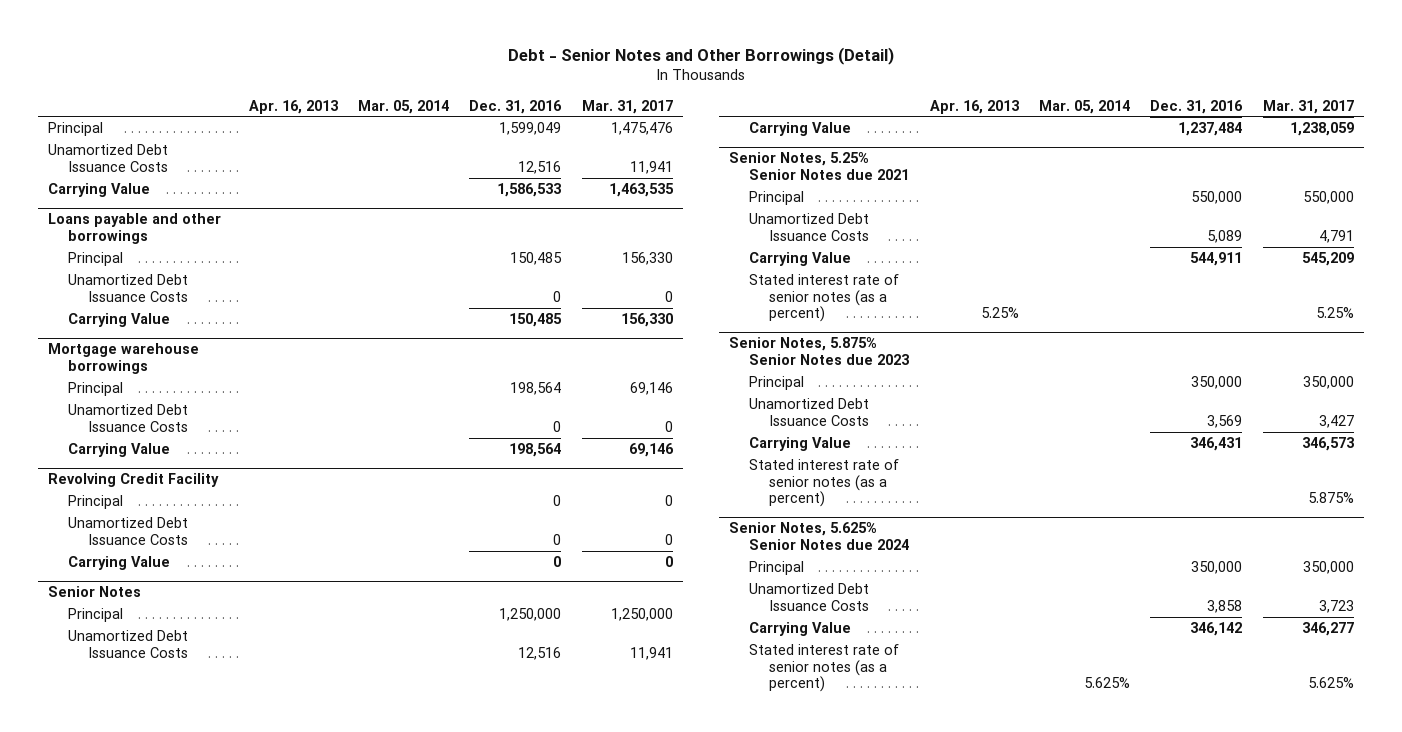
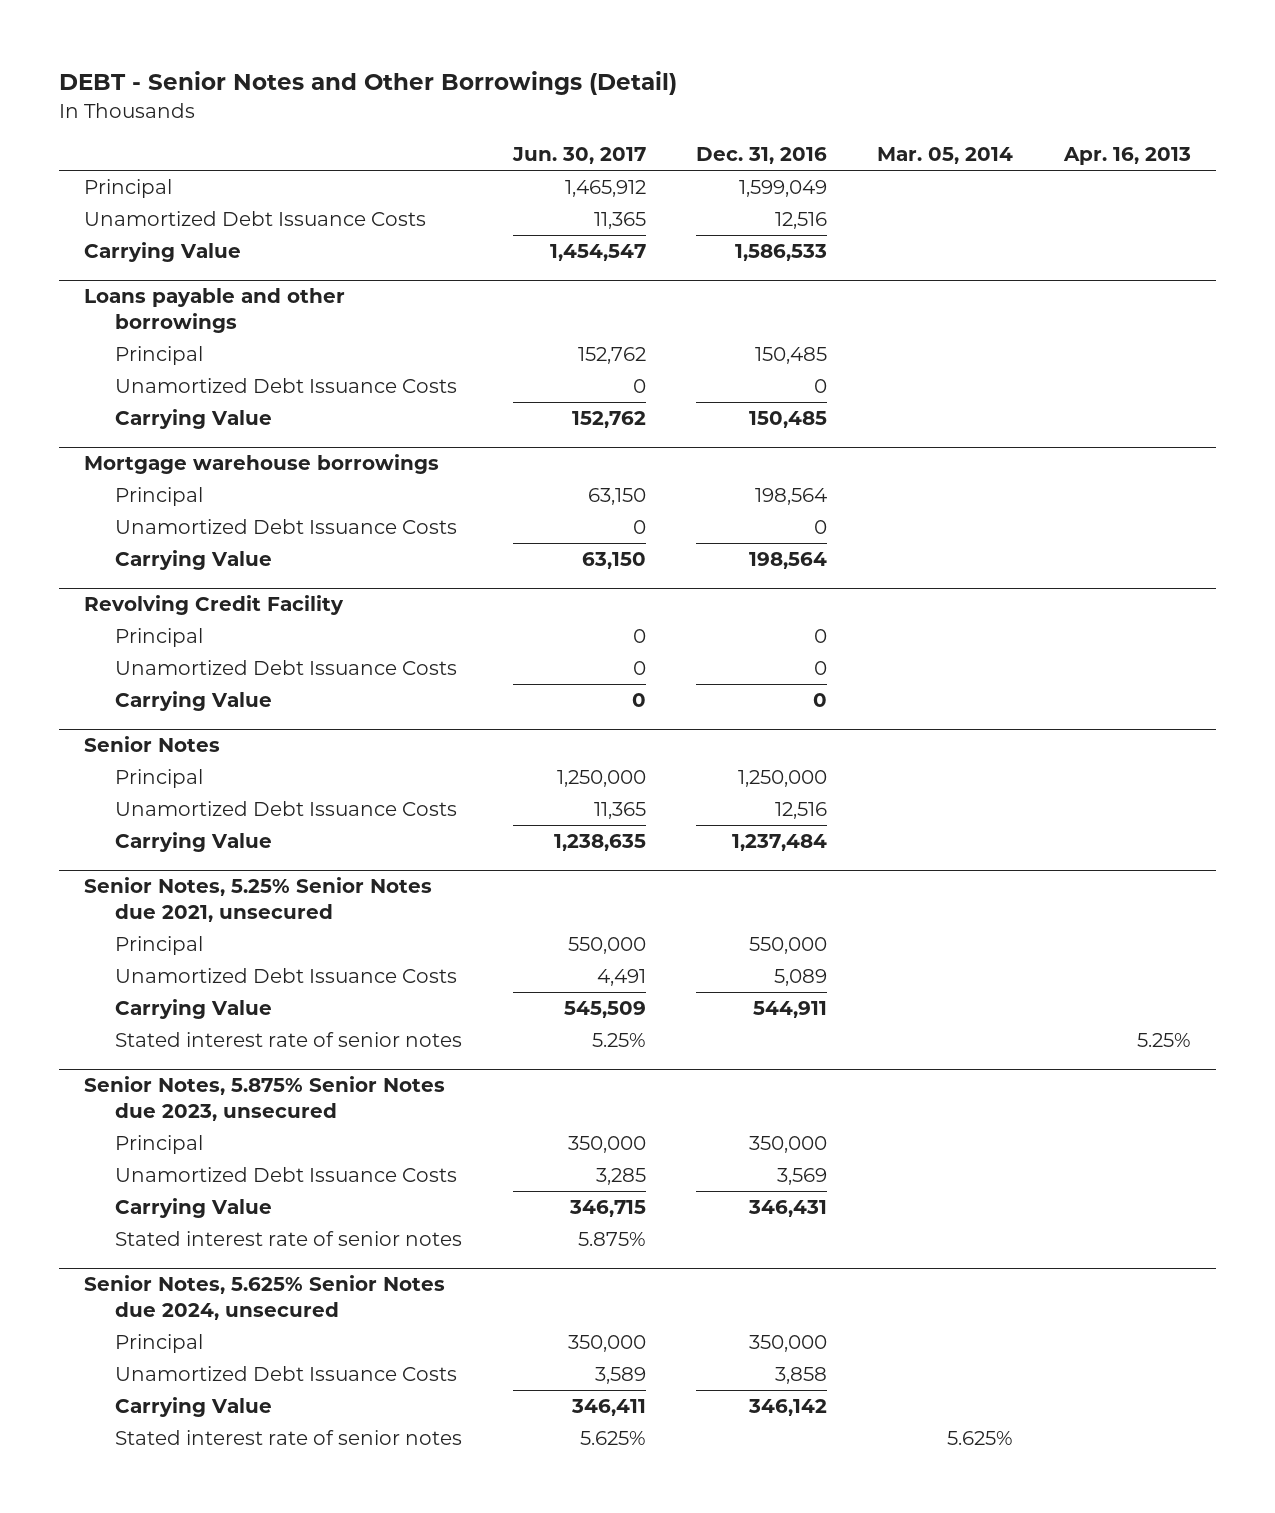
[508,46,895,65] Debt - Senior Notes and Other Borrowings (Detail) -> [59,71,678,96] DEBT - Senior Notes and Other Borrowings (Detail)
[581,99,673,114] Mar. 31, 2017 -> none
none -> [511,147,646,165] Jun. 30, 2017
[729,152,910,181] Senior Notes, 5.25% Senior Notes due 2021 -> [84,877,433,923] Senior Notes, 5.25% Senior Notes due 2021, unsecured
[749,274,900,323] Stated interest rate of senior notes (as a percent) -> [115,1032,463,1048] Stated interest rate of senior notes
[729,337,910,366] Senior Notes, 5.875% Senior Notes due 2023 -> [84,1076,446,1122] Senior Notes, 5.875% Senior Notes due 2023, unsecured
[749,459,900,508] Stated interest rate of senior notes (as a percent) -> [115,1231,463,1247] Stated interest rate of senior notes
[729,522,910,551] Senior Notes, 5.625% Senior Notes due 2024 -> [84,1275,446,1321] Senior Notes, 5.625% Senior Notes due 2024, unsecured
[749,644,900,693] Stated interest rate of senior notes (as a percent) -> [115,1430,463,1446] Stated interest rate of senior notes

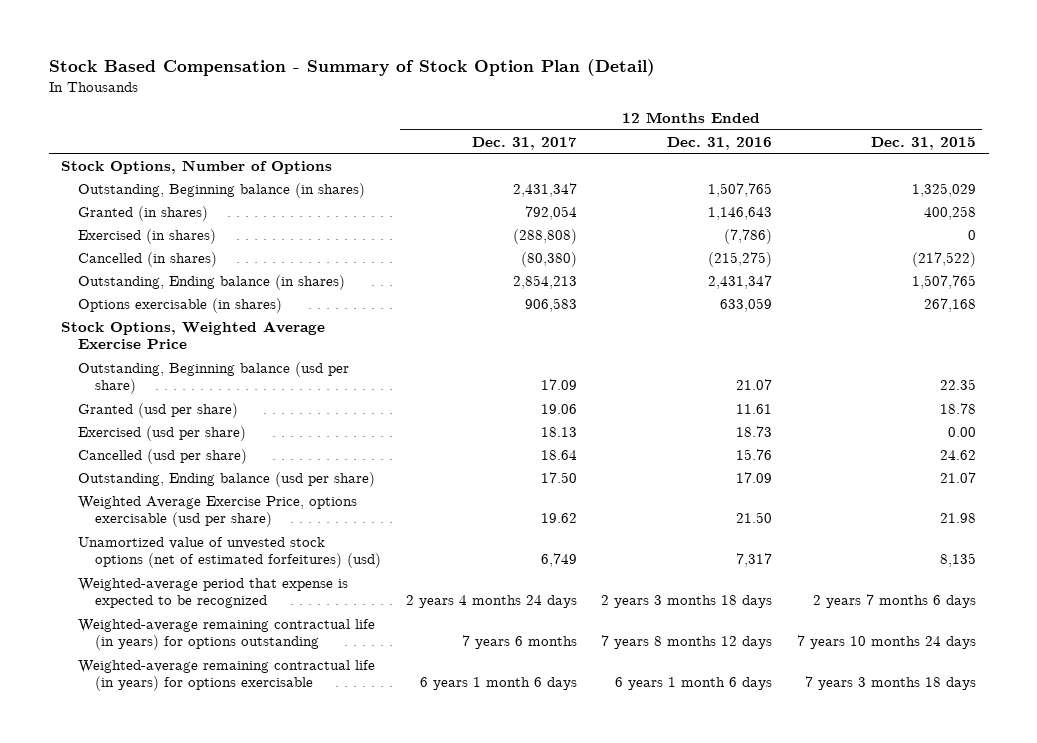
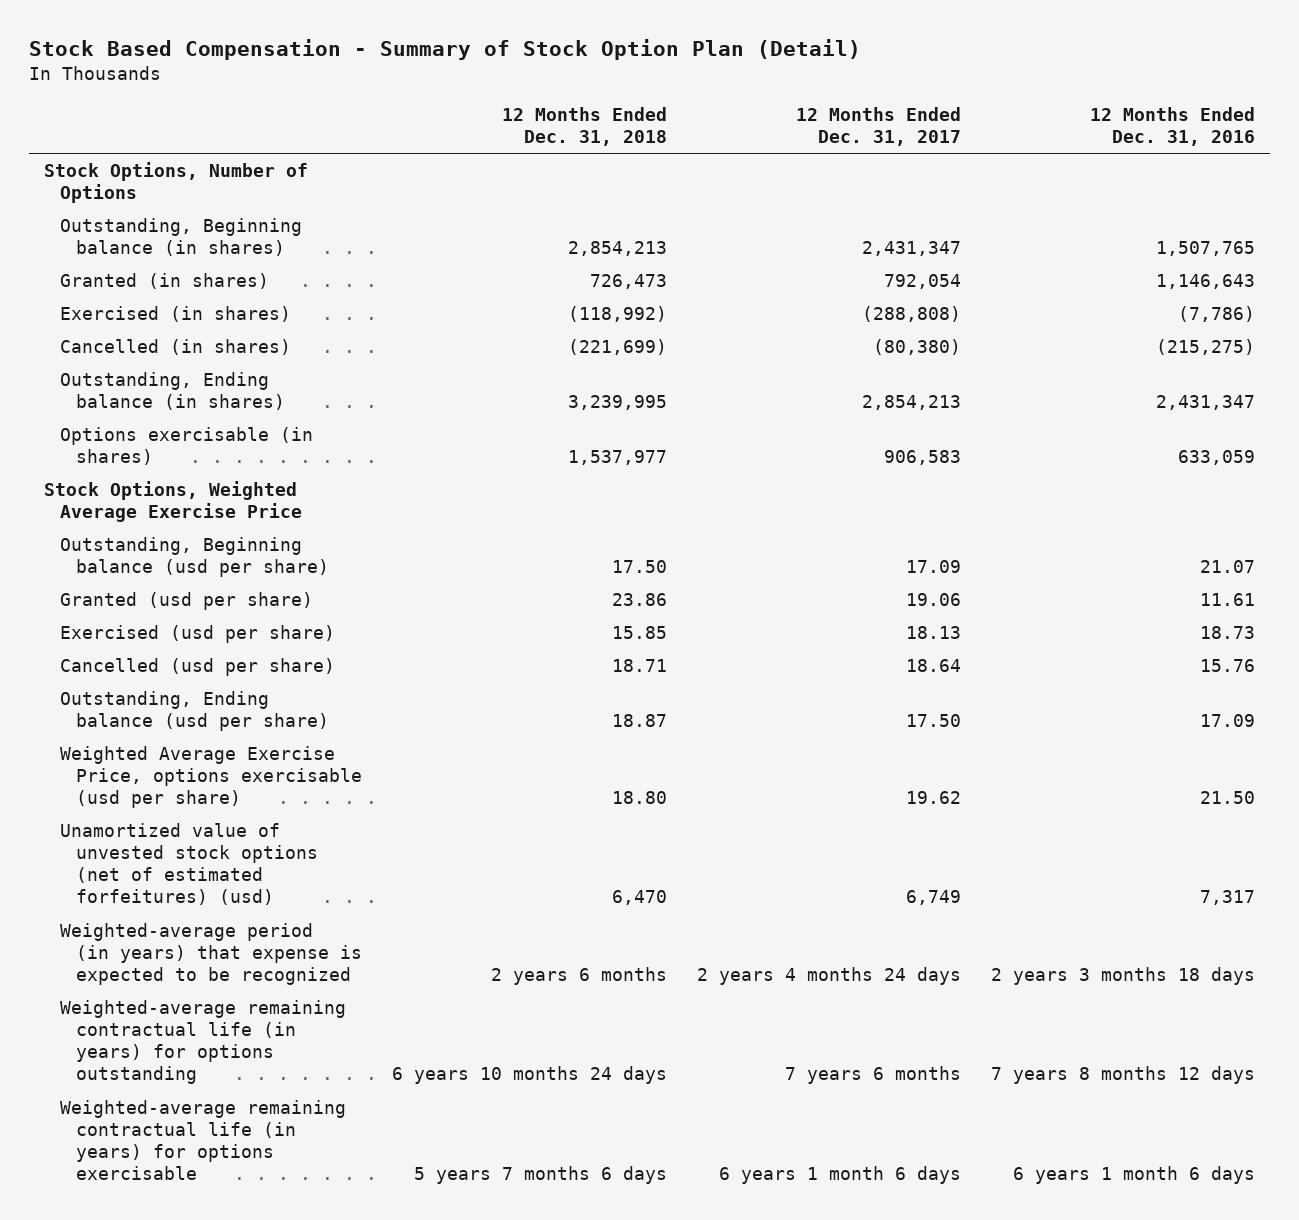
[871,136,977,150] Dec. 31, 2015 -> none
none -> [502,106,668,146] 12 Months Ended Dec. 31, 2018
[78,577,349,609] Weighted-average period that expense is expected to be recognized -> [60,923,363,986] Weighted-average period (in years) that expense is expected to be recognized

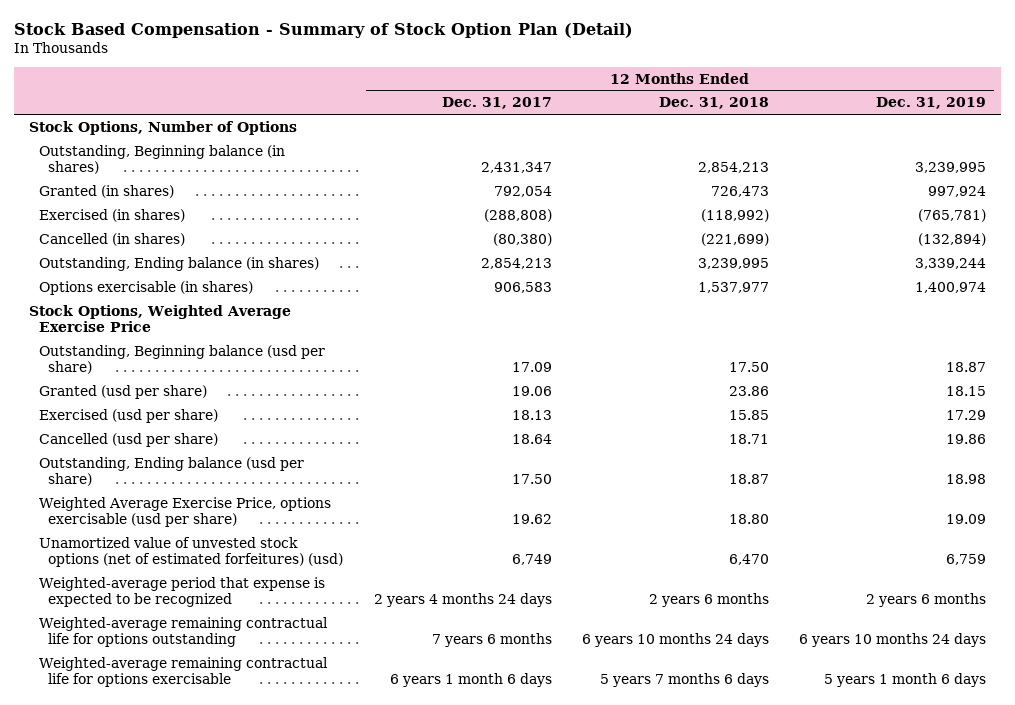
[1089,106,1255,146] 12 Months Ended Dec. 31, 2016 -> none
none -> [876,97,987,110] Dec. 31, 2019
[60,923,363,986] Weighted-average period (in years) that expense is expected to be recognized -> [38,576,325,608] Weighted-average period that expense is expected to be recognized
[60,1000,347,1085] Weighted-average remaining contractual life (in years) for options outstanding -> [38,616,328,648] Weighted-average remaining contractual life for options outstanding
[60,1100,347,1181] Weighted-average remaining contractual life (in years) for options exercisable -> [38,656,328,688] Weighted-average remaining contractual life for options exercisable

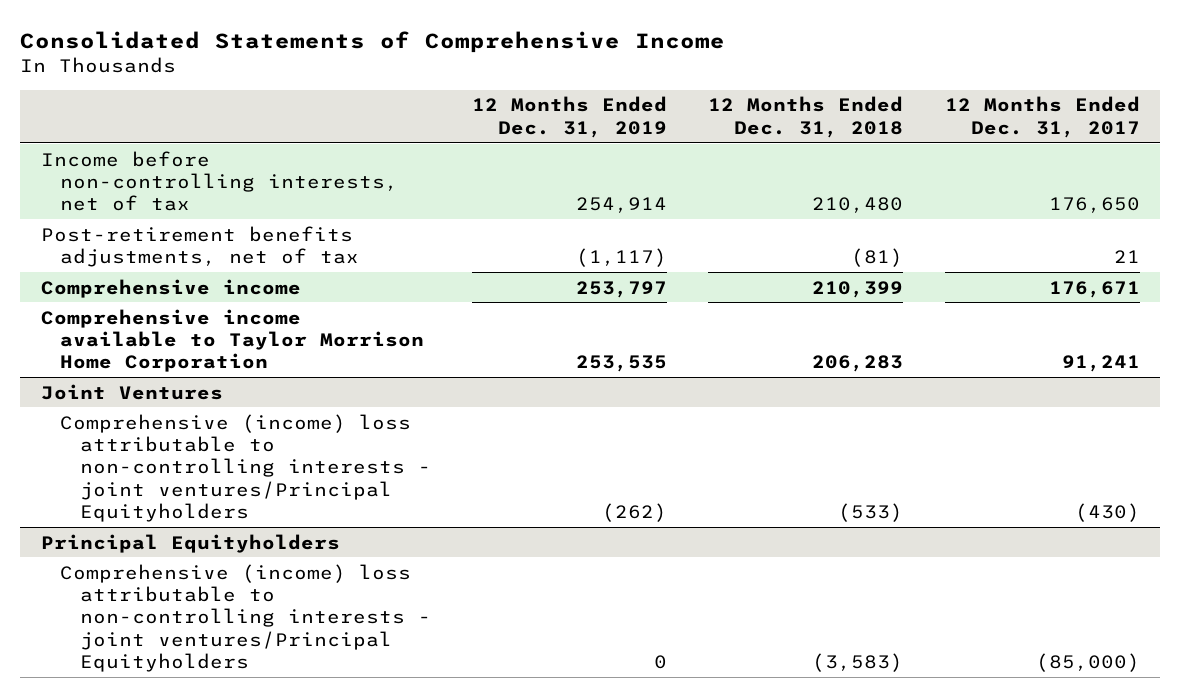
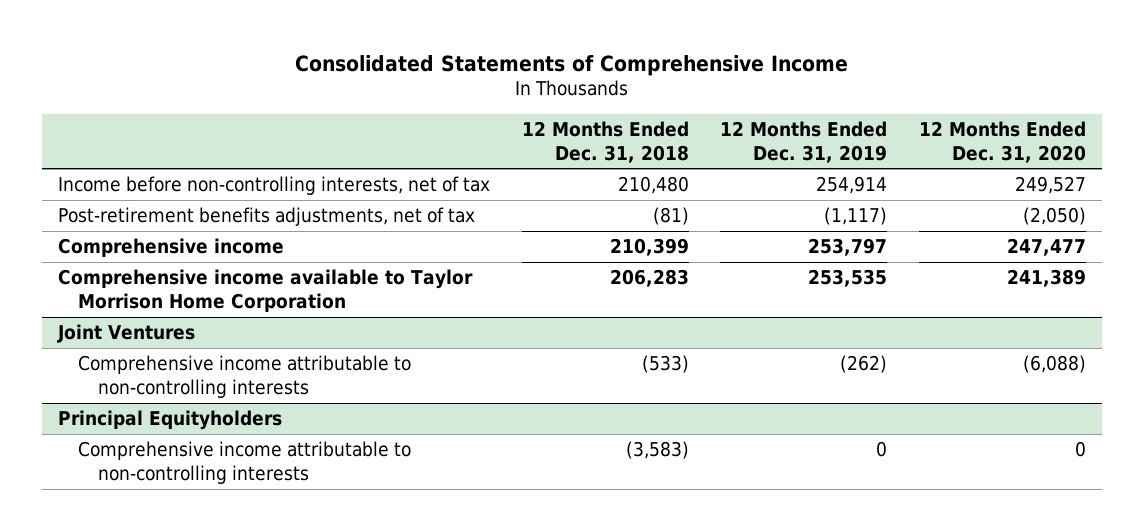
[944,96,1140,138] 12 Months Ended Dec. 31, 2017 -> none
none -> [919,120,1087,163] 12 Months Ended Dec. 31, 2020
[60,413,431,522] Comprehensive (income) loss attributable to non-controlling interests - joint ventures/Principal Equityholders -> [78,355,412,398] Comprehensive income attributable to non-controlling interests
[60,563,431,672] Comprehensive (income) loss attributable to non-controlling interests - joint ventures/Principal Equityholders -> [78,441,412,484] Comprehensive income attributable to non-controlling interests

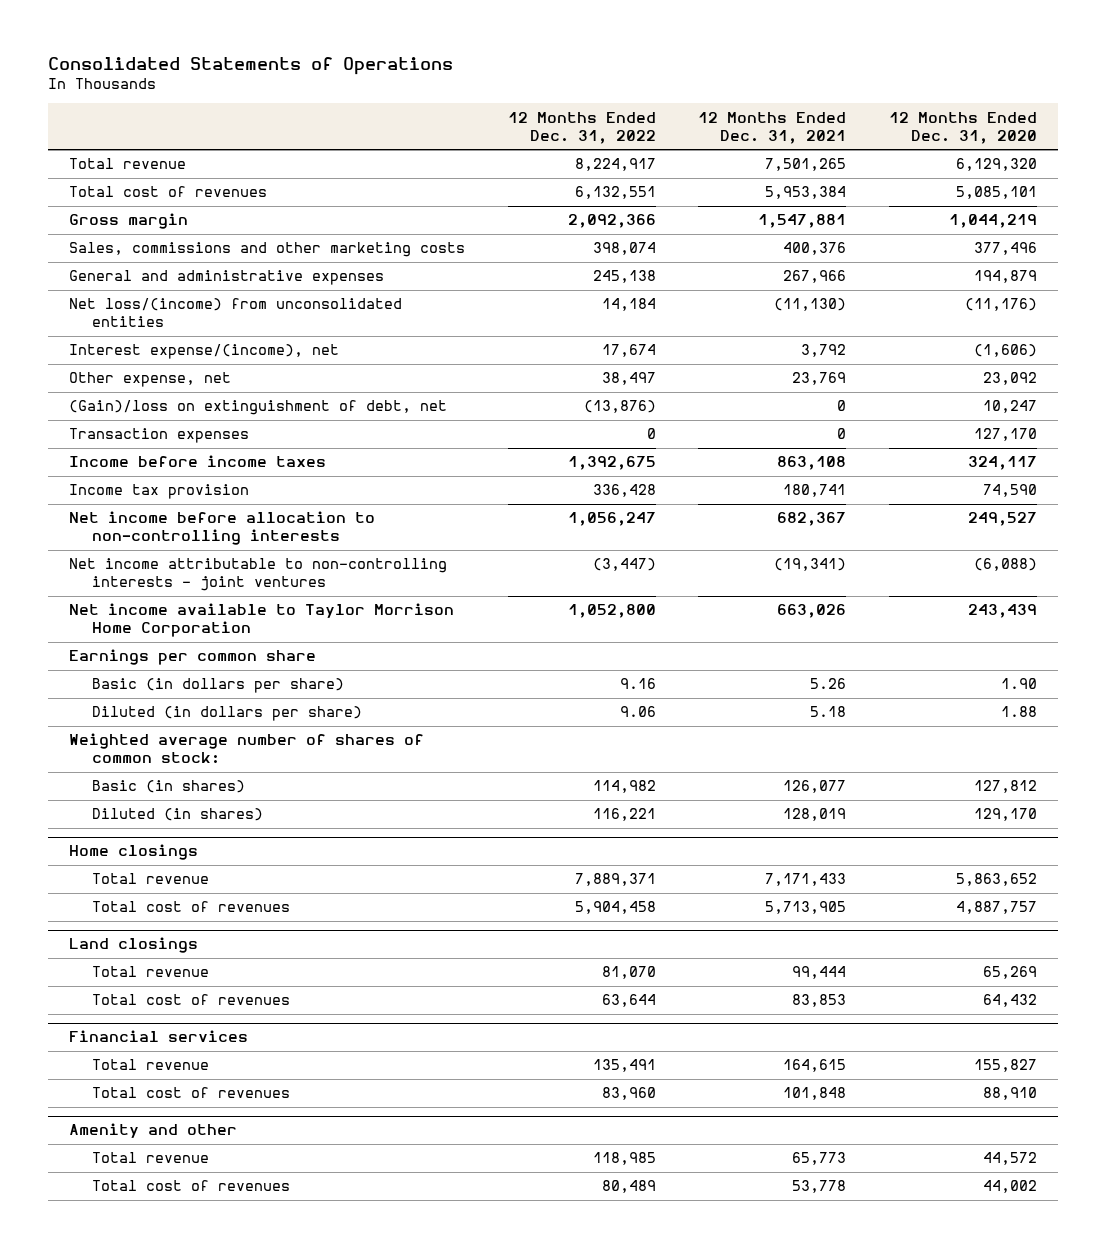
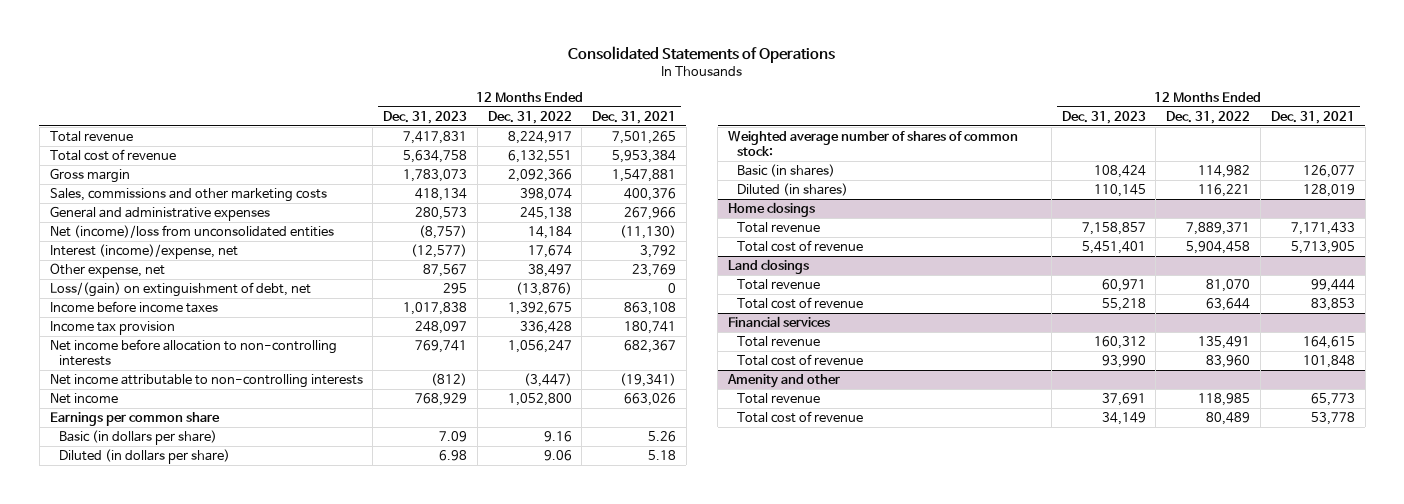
[888,111,1037,144] 12 Months Ended Dec. 31, 2020 -> none
none -> [383,110,468,124] Dec. 31, 2023
[68,186,267,198] Total cost of revenues -> [49,148,176,161] Total cost of revenue
[68,298,402,328] Net loss/(income) from unconsolidated entities -> [49,224,334,238] Net (income)/loss from unconsolidated entities
[68,344,339,360] Interest expense/(income), net -> [49,243,238,259] Interest (income)/expense, net
[68,428,249,444] Transaction expenses -> none
[68,400,447,416] (Gain)/loss on extinguishment of debt, net -> [49,281,311,297] Loss/(gain) on extinguishment of debt, net
[68,558,447,592] Net income attributable to non-controlling interests - joint ventures -> [49,373,363,388] Net income attributable to non-controlling interests
[68,603,454,638] Net income available to Taylor Morrison Home Corporation -> [49,392,118,404] Net income
[91,901,290,913] Total cost of revenues -> [737,239,864,252] Total cost of revenue
[91,994,290,1006] Total cost of revenues -> [737,296,864,309] Total cost of revenue
[91,1087,290,1099] Total cost of revenues -> [737,353,864,366] Total cost of revenue
[91,1180,290,1192] Total cost of revenues -> [737,410,864,423] Total cost of revenue

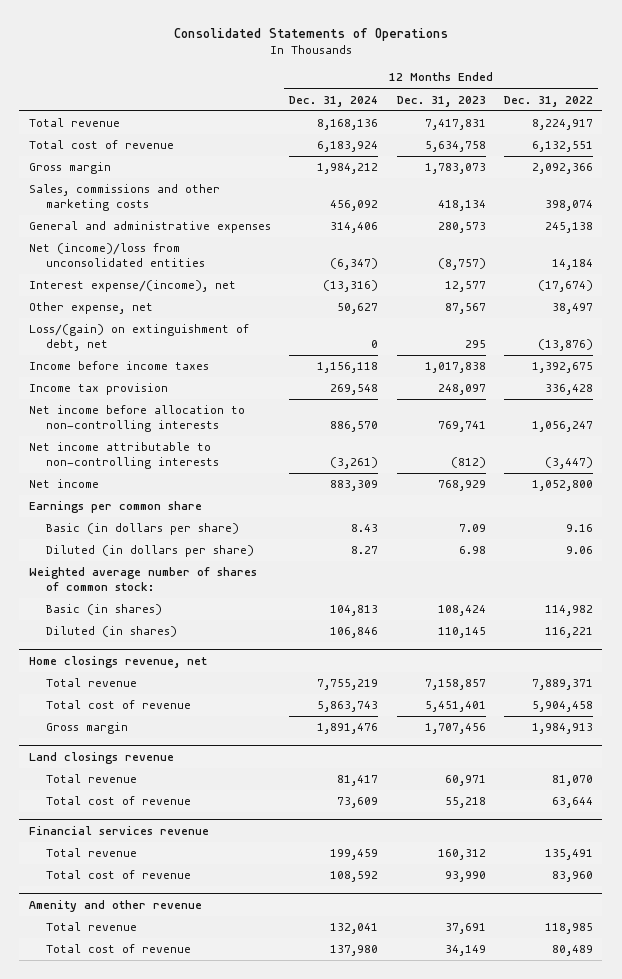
[592,110,677,124] Dec. 31, 2021 -> none
none -> [289,95,379,107] Dec. 31, 2024
[49,243,238,259] Interest (income)/expense, net -> [28,280,236,293] Interest expense/(income), net
[411,243,468,258] (12,577) -> [444,281,486,293] 12,577
[527,244,572,258] 17,674 -> [538,280,594,293] (17,674)
[728,201,816,217] Home closings -> [28,655,207,668] Home closings revenue, net
none -> [46,722,129,735] Gross margin
[728,258,810,274] Land closings -> [28,751,174,764] Land closings revenue
[728,315,831,327] Financial services -> [28,825,209,835] Financial services revenue
[727,373,841,388] Amenity and other -> [28,899,202,912] Amenity and other revenue

